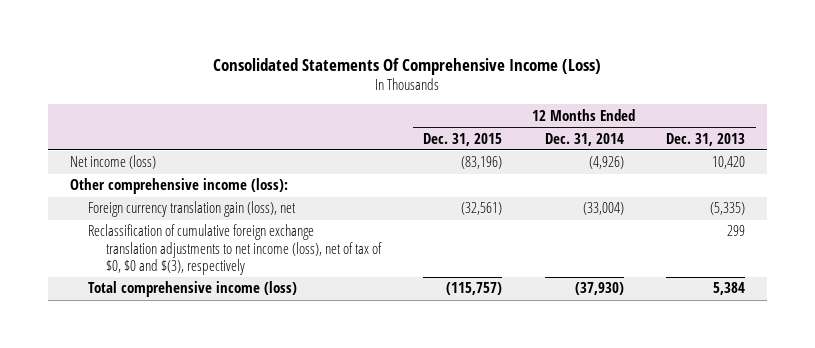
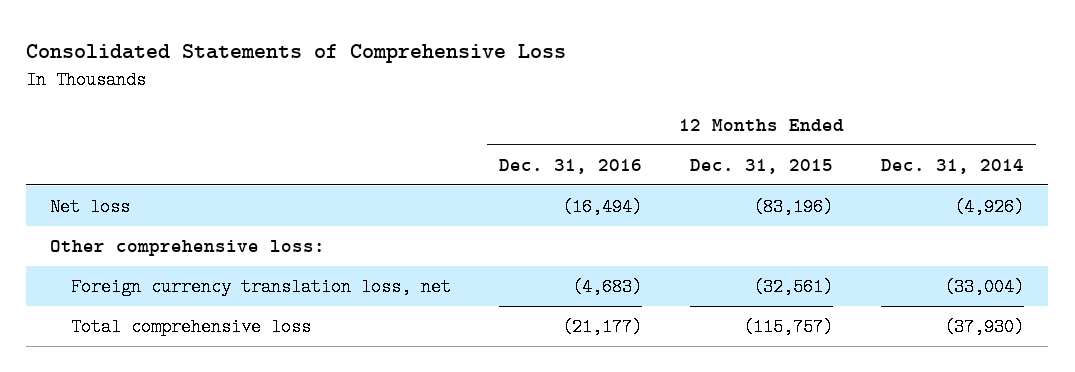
[213,57,602,75] Consolidated Statements Of Comprehensive Income (Loss) -> [26,43,567,63] Consolidated Statements of Comprehensive Loss
[666,132,746,146] Dec. 31, 2013 -> none
none -> [499,159,643,175] Dec. 31, 2016
[87,224,382,275] Reclassification of cumulative foreign exchange translation adjustments to net income (loss), net of tax of $0, $0 and $(3), respectively -> none
[69,155,156,170] Net income (loss) -> [50,198,131,217] Net loss
[69,178,288,195] Other comprehensive income (loss): -> [50,240,326,257] Other comprehensive loss:
[87,201,296,218] Foreign currency translation gain (loss), net -> [71,278,452,297] Foreign currency translation loss, net
[87,281,297,298] Total comprehensive income (loss) -> [71,318,312,337] Total comprehensive loss

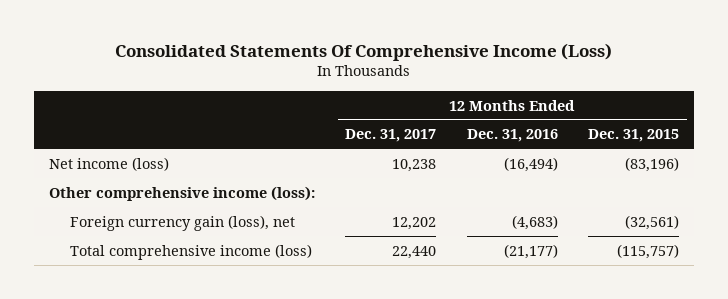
[26,43,567,63] Consolidated Statements of Comprehensive Loss -> [115,42,613,61] Consolidated Statements Of Comprehensive Income (Loss)
[881,159,1025,175] Dec. 31, 2014 -> none
none -> [345,129,437,143] Dec. 31, 2017
[50,198,131,217] Net loss -> [49,156,170,171] Net income (loss)
[50,240,326,257] Other comprehensive loss: -> [49,185,316,201] Other comprehensive income (loss):
[71,278,452,297] Foreign currency translation loss, net -> [70,214,296,231] Foreign currency gain (loss), net
[71,318,312,337] Total comprehensive loss -> [70,243,313,260] Total comprehensive income (loss)

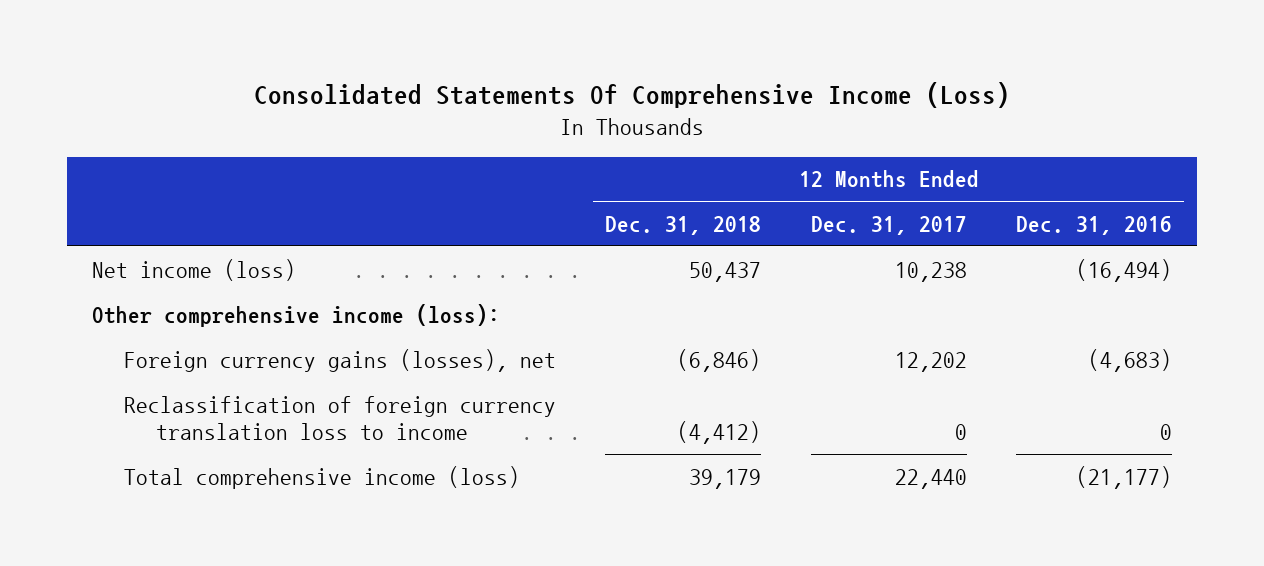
[588,129,680,143] Dec. 31, 2015 -> none
none -> [605,216,762,236] Dec. 31, 2018
[70,214,296,231] Foreign currency gain (loss), net -> [123,348,556,372] Foreign currency gains (losses), net
none -> [123,395,556,441] Reclassification of foreign currency translation loss to income

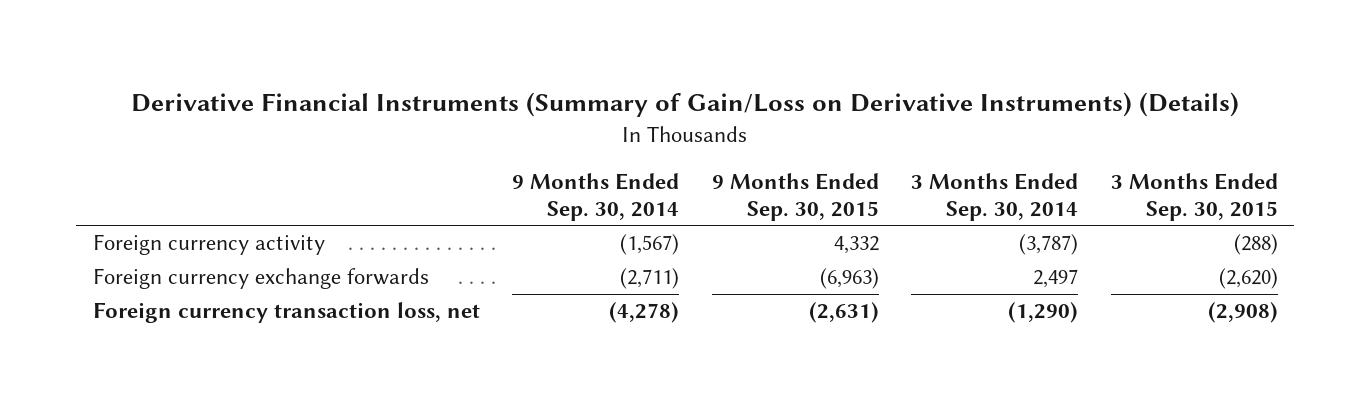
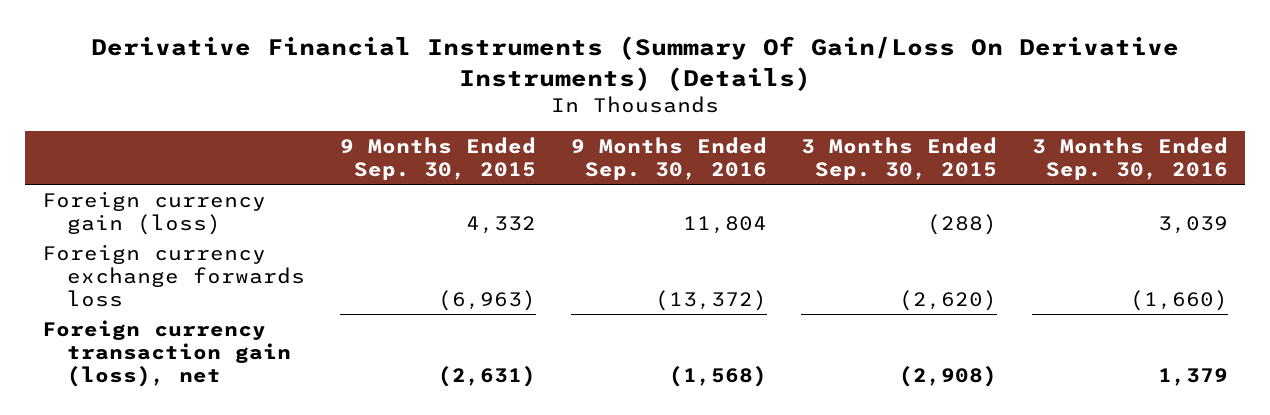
[131,92,1240,118] Derivative Financial Instruments (Summary of Gain/Loss on Derivative Instruments) (Details) -> [91,36,1180,91] Derivative Financial Instruments (Summary Of Gain/Loss On Derivative Instruments) (Details)
[512,172,680,221] 9 Months Ended Sep. 30, 2014 -> none
[911,172,1079,221] 3 Months Ended Sep. 30, 2014 -> none
none -> [570,137,767,181] 9 Months Ended Sep. 30, 2016
none -> [1032,137,1229,181] 3 Months Ended Sep. 30, 2016
[92,234,325,256] Foreign currency activity -> [42,190,267,235] Foreign currency gain (loss)
[92,268,429,290] Foreign currency exchange forwards -> [42,243,306,307] Foreign currency exchange forwards loss
[92,302,480,324] Foreign currency transaction loss, net -> [42,319,292,387] Foreign currency transaction gain (loss), net

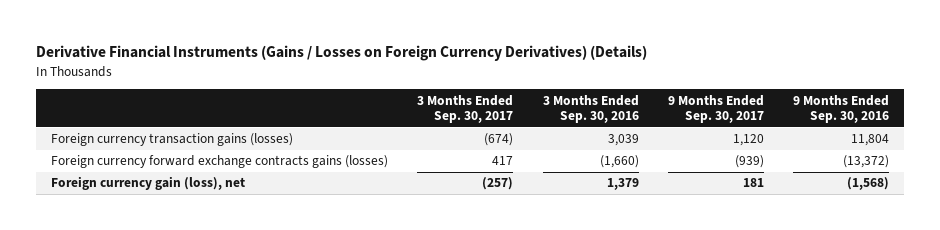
[91,36,1180,91] Derivative Financial Instruments (Summary Of Gain/Loss On Derivative Instruments) (Details) -> [36,45,648,62] Derivative Financial Instruments (Gains / Losses on Foreign Currency Derivatives) (Details)
[339,137,536,181] 9 Months Ended Sep. 30, 2015 -> none
[801,137,998,181] 3 Months Ended Sep. 30, 2015 -> none
none -> [417,94,514,124] 3 Months Ended Sep. 30, 2017
none -> [668,94,765,124] 9 Months Ended Sep. 30, 2017
[42,190,267,235] Foreign currency gain (loss) -> [51,133,294,147] Foreign currency transaction gains (losses)
[42,243,306,307] Foreign currency exchange forwards loss -> [51,155,389,169] Foreign currency forward exchange contracts gains (losses)
[42,319,292,387] Foreign currency transaction gain (loss), net -> [51,176,246,191] Foreign currency gain (loss), net

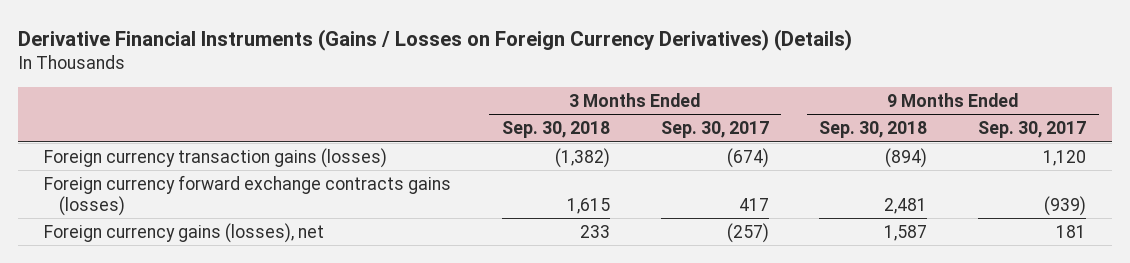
[542,94,639,124] 3 Months Ended Sep. 30, 2016 -> none
[793,94,890,124] 9 Months Ended Sep. 30, 2016 -> none
none -> [501,121,610,139] Sep. 30, 2018
none -> [819,121,928,139] Sep. 30, 2018
[51,176,246,191] Foreign currency gain (loss), net -> [43,222,324,243] Foreign currency gains (losses), net

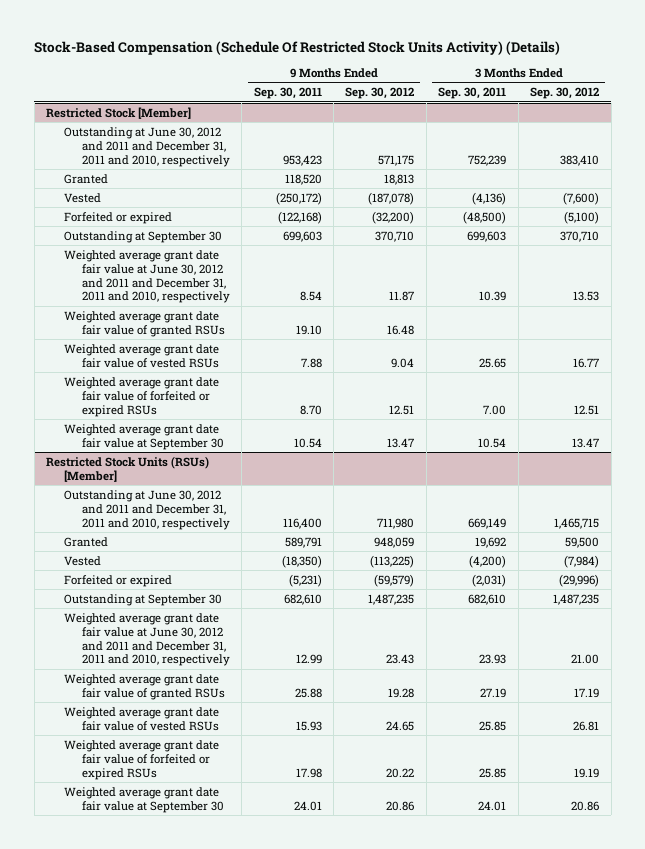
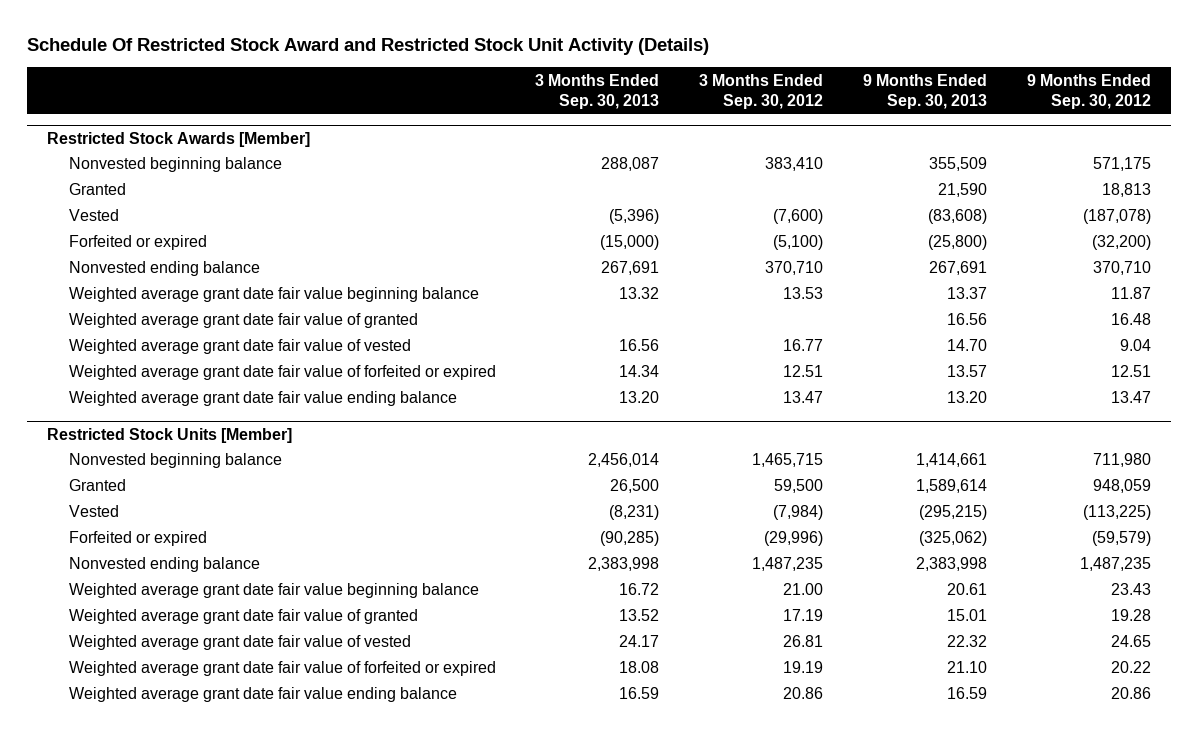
[34,41,561,56] Stock-Based Compensation (Schedule Of Restricted Stock Units Activity) (Details) -> [26,38,709,56] Schedule Of Restricted Stock Award and Restricted Stock Unit Activity (Details)
[253,87,322,100] Sep. 30, 2011 -> none
[438,87,507,100] Sep. 30, 2011 -> none
none -> [535,73,660,110] 3 Months Ended Sep. 30, 2013
none -> [862,73,987,110] 9 Months Ended Sep. 30, 2013
[46,106,192,119] Restricted Stock [Member] -> [46,131,310,147] Restricted Stock Awards [Member]
[63,126,230,167] Outstanding at June 30, 2012 and 2011 and December 31, 2011 and 2010, respectively -> [68,157,282,173] Nonvested beginning balance
[63,230,222,243] Outstanding at September 30 -> [68,261,260,277] Nonvested ending balance
[63,249,230,304] Weighted average grant date fair value at June 30, 2012 and 2011 and December 31, 2011 and 2010, respectively -> [68,287,479,303] Weighted average grant date fair value beginning balance
[63,310,225,337] Weighted average grant date fair value of granted RSUs -> [68,313,418,329] Weighted average grant date fair value of granted
[63,343,219,368] Weighted average grant date fair value of vested RSUs -> [68,339,411,355] Weighted average grant date fair value of vested
[63,376,219,417] Weighted average grant date fair value of forfeited or expired RSUs -> [68,365,496,381] Weighted average grant date fair value of forfeited or expired
[63,423,224,450] Weighted average grant date fair value at September 30 -> [68,391,457,407] Weighted average grant date fair value ending balance
[46,455,210,482] Restricted Stock Units (RSUs) [Member] -> [46,427,292,443] Restricted Stock Units [Member]
[63,489,230,530] Outstanding at June 30, 2012 and 2011 and December 31, 2011 and 2010, respectively -> [68,453,282,469] Nonvested beginning balance
[63,593,222,606] Outstanding at September 30 -> [68,557,260,573] Nonvested ending balance
[63,612,230,667] Weighted average grant date fair value at June 30, 2012 and 2011 and December 31, 2011 and 2010, respectively -> [68,583,479,599] Weighted average grant date fair value beginning balance
[63,673,225,700] Weighted average grant date fair value of granted RSUs -> [68,609,418,625] Weighted average grant date fair value of granted
[63,706,219,731] Weighted average grant date fair value of vested RSUs -> [68,635,411,651] Weighted average grant date fair value of vested
[63,739,219,780] Weighted average grant date fair value of forfeited or expired RSUs -> [68,661,496,677] Weighted average grant date fair value of forfeited or expired
[63,786,224,813] Weighted average grant date fair value at September 30 -> [68,687,457,703] Weighted average grant date fair value ending balance

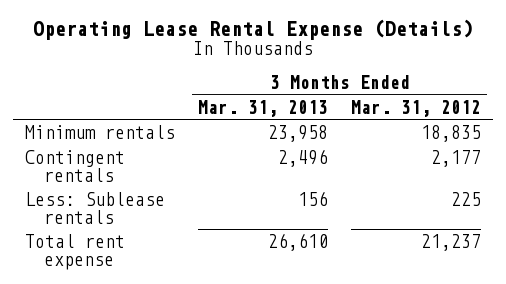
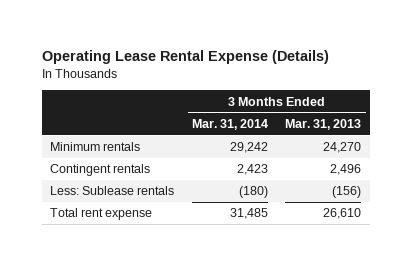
[351,99,482,117] Mar. 31, 2012 -> none
none -> [191,118,268,130] Mar. 31, 2014
[268,125,329,143] 23,958 -> [323,142,362,154] 24,270
[298,191,329,207] 156 -> [332,186,362,199] (156)

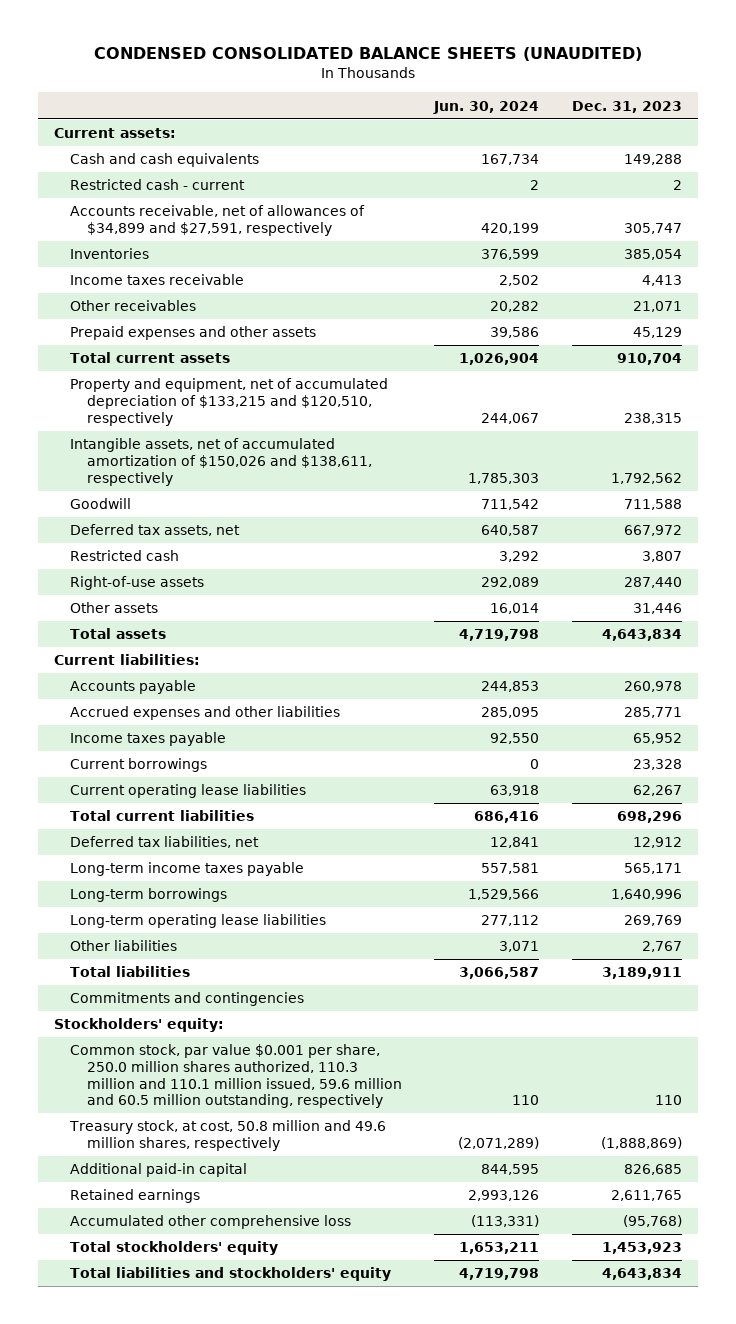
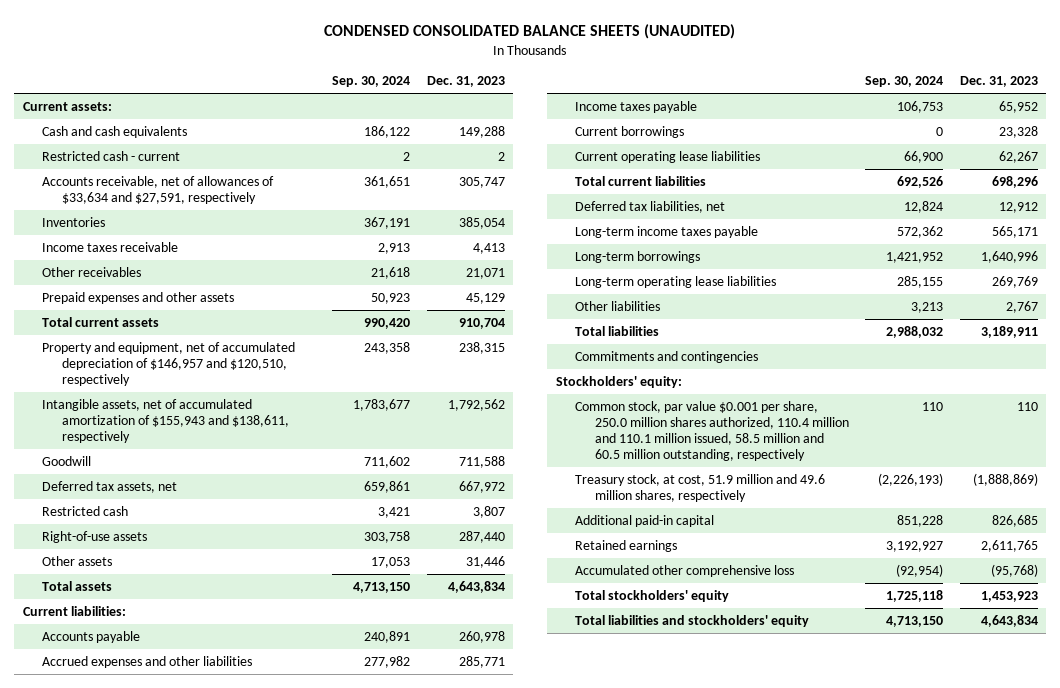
[433,100,540,114] Jun. 30, 2024 -> none
none -> [332,76,411,88] Sep. 30, 2024
[70,205,366,236] Accounts receivable, net of allowances of $34,899 and $27,591, respectively -> [42,176,275,205] Accounts receivable, net of allowances of $33,634 and $27,591, respectively
[70,378,389,426] Property and equipment, net of accumulated depreciation of $133,215 and $120,510, respectively -> [42,342,296,387] Property and equipment, net of accumulated depreciation of $146,957 and $120,510, respectively
[70,438,373,486] Intangible assets, net of accumulated amortization of $150,026 and $138,611, respectively -> [42,399,289,444] Intangible assets, net of accumulated amortization of $155,943 and $138,611, respectively
[70,1044,403,1109] Common stock, par value $0.001 per share, 250.0 million shares authorized, 110.3 million and 110.1 million issued, 59.6 million and 60.5 million outstanding, respectively -> [575,401,849,462] Common stock, par value $0.001 per share, 250.0 million shares authorized, 110.4 million and 110.1 million issued, 58.5 million and 60.5 million outstanding, respectively
[69,1120,387,1151] Treasury stock, at cost, 50.8 million and 49.6 million shares, respectively -> [575,474,826,503] Treasury stock, at cost, 51.9 million and 49.6 million shares, respectively

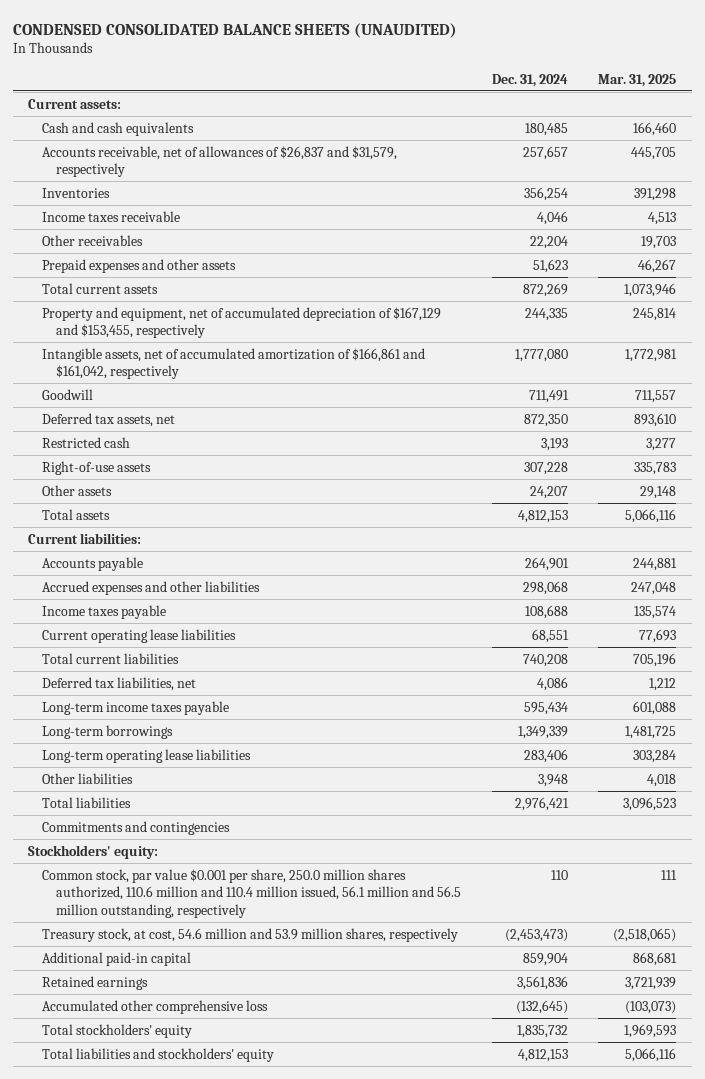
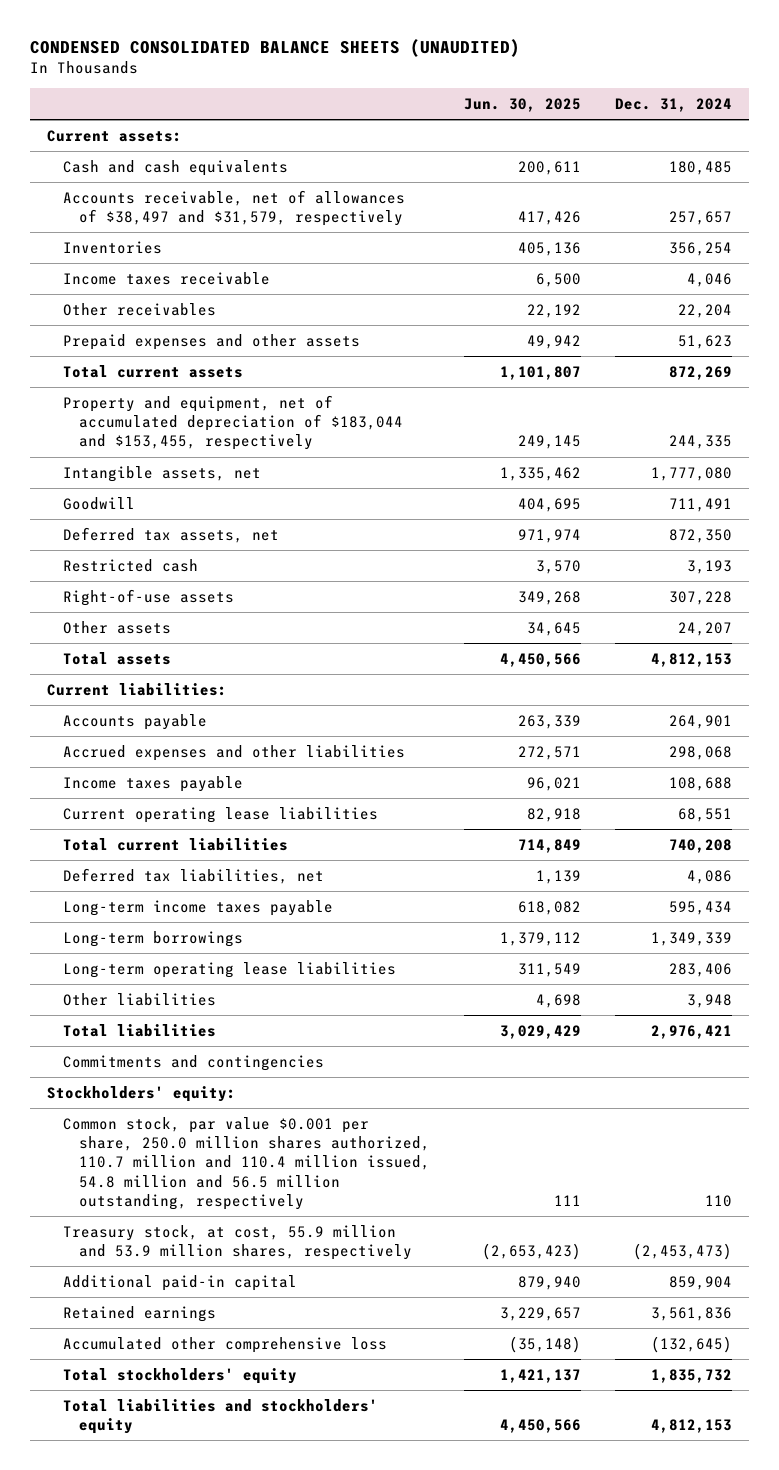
[598,73,677,87] Mar. 31, 2025 -> none
none -> [464,97,582,112] Jun. 30, 2025
[42,145,398,178] Accounts receivable, net of allowances of $26,837 and $31,579, respectively -> [63,189,406,227] Accounts receivable, net of allowances of $38,497 and $31,579, respectively
[42,306,442,339] Property and equipment, net of accumulated depreciation of $167,129 and $153,455, respectively -> [63,394,404,451] Property and equipment, net of accumulated depreciation of $183,044 and $153,455, respectively
[42,347,426,380] Intangible assets, net of accumulated amortization of $166,861 and $161,042, respectively -> [63,465,262,482] Intangible assets, net
[42,868,461,918] Common stock, par value $0.001 per share, 250.0 million shares authorized, 110.6 million and 110.4 million issued, 56.1 million and 56.5 million outstanding, respectively -> [63,1116,431,1210] Common stock, par value $0.001 per share, 250.0 million shares authorized, 110.7 million and 110.4 million issued, 54.8 million and 56.5 million outstanding, respectively
[42,927,459,942] Treasury stock, at cost, 54.6 million and 53.9 million shares, respectively -> [63,1224,413,1261] Treasury stock, at cost, 55.9 million and 53.9 million shares, respectively

